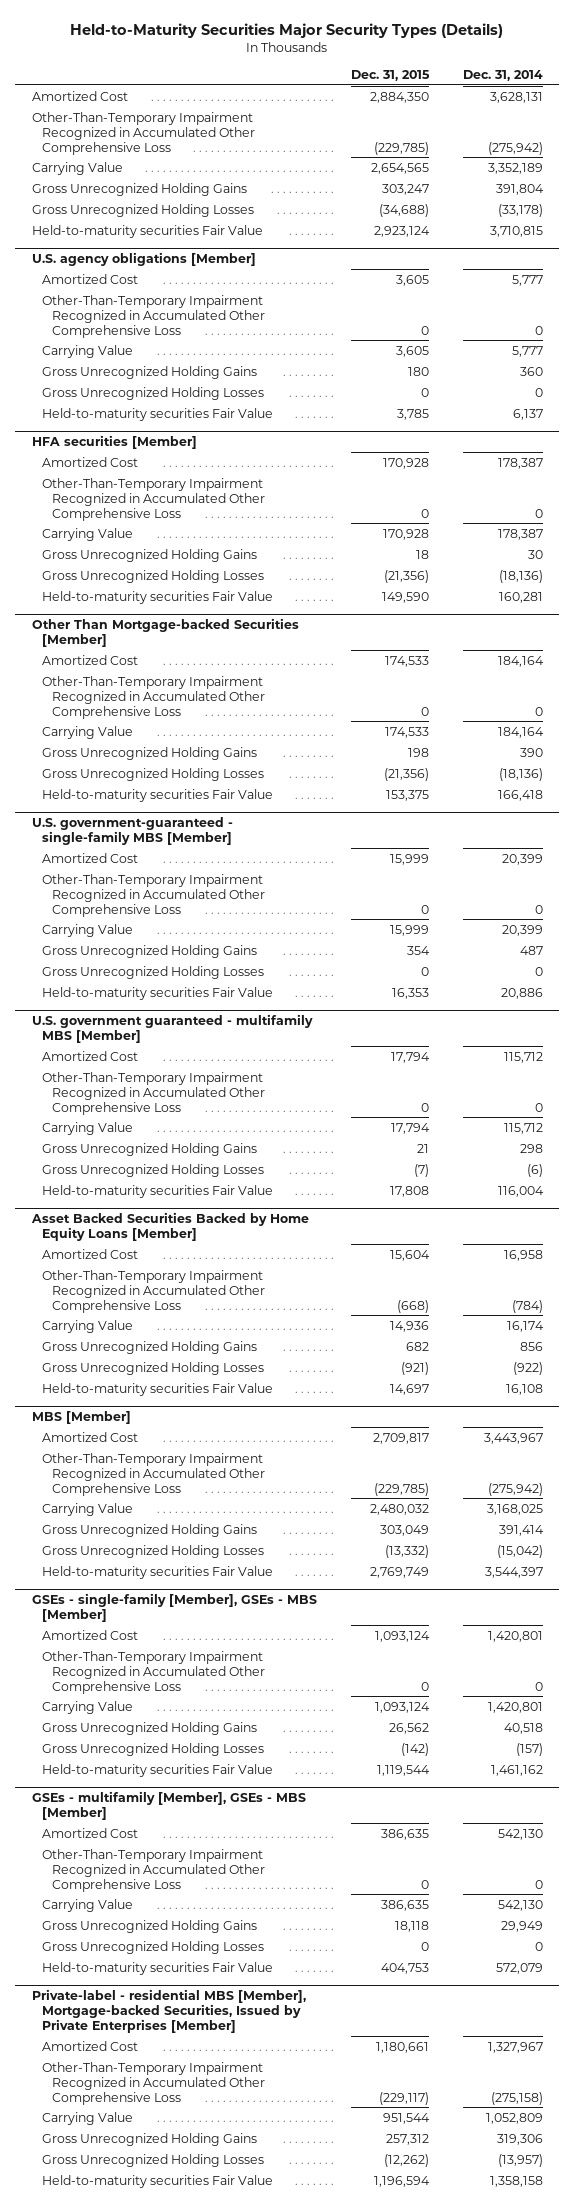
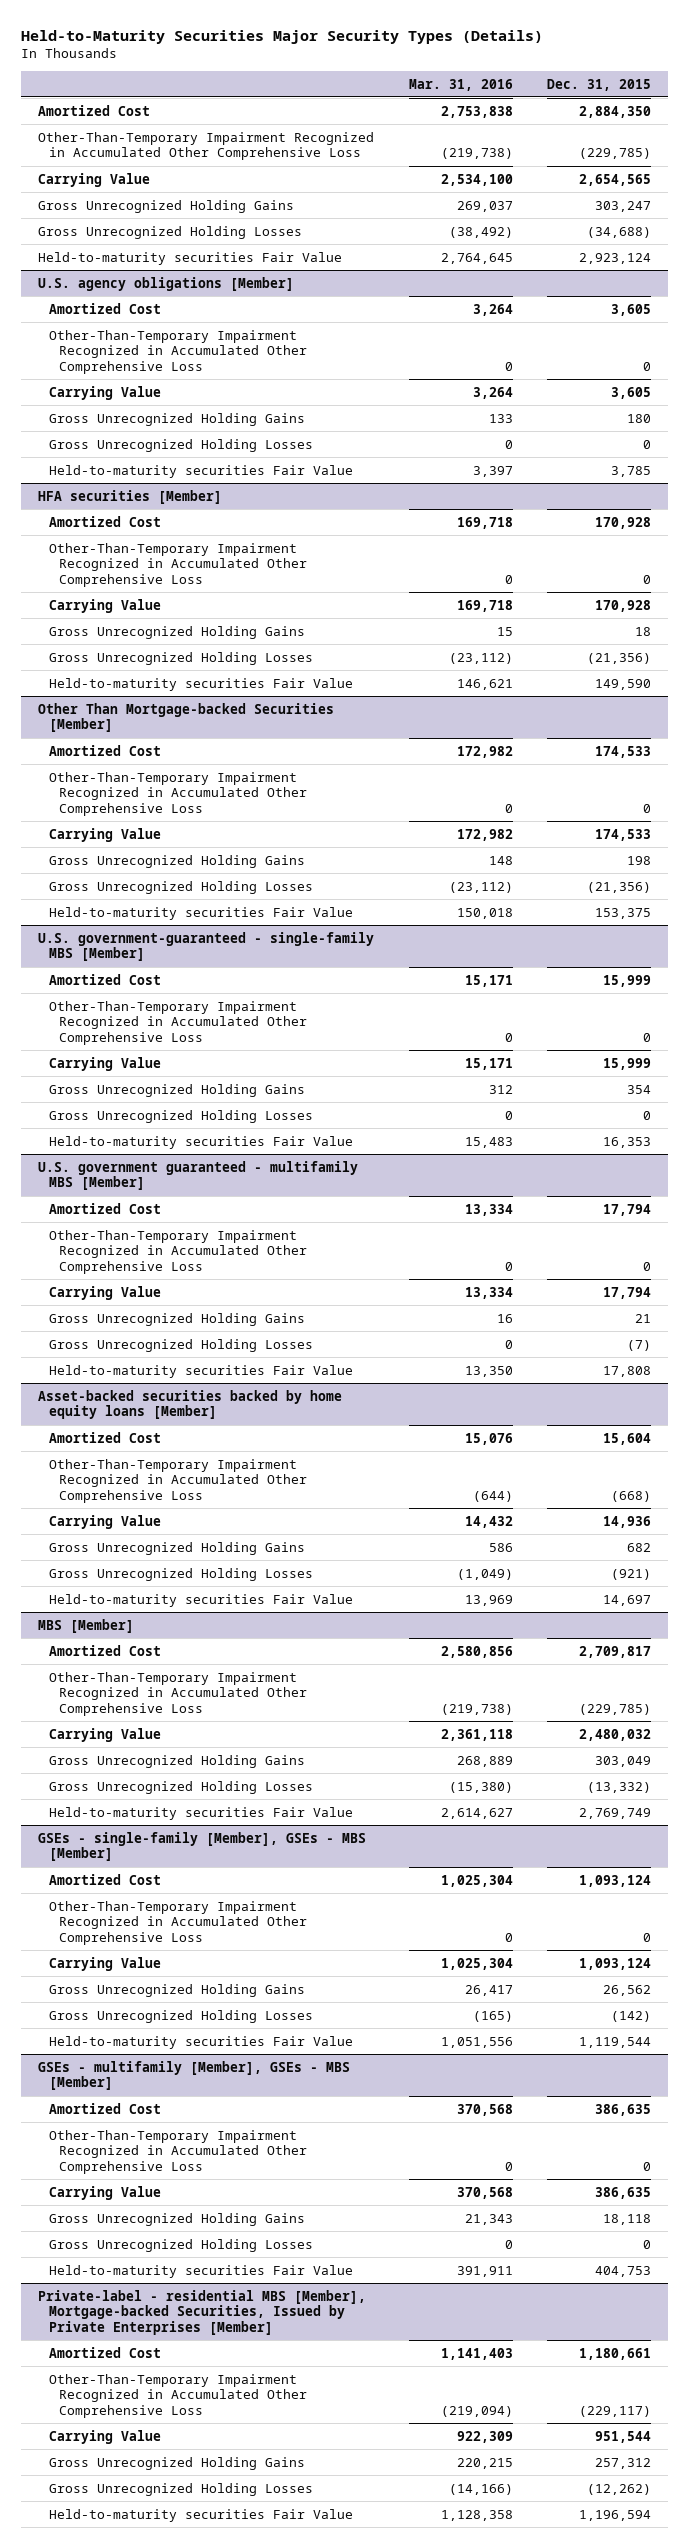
[462,70,543,82] Dec. 31, 2014 -> none
none -> [408,78,513,91] Mar. 31, 2016
[31,1212,310,1242] Asset Backed Securities Backed by Home Equity Loans [Member] -> [37,1389,342,1420] Asset-backed securities backed by home equity loans [Member]

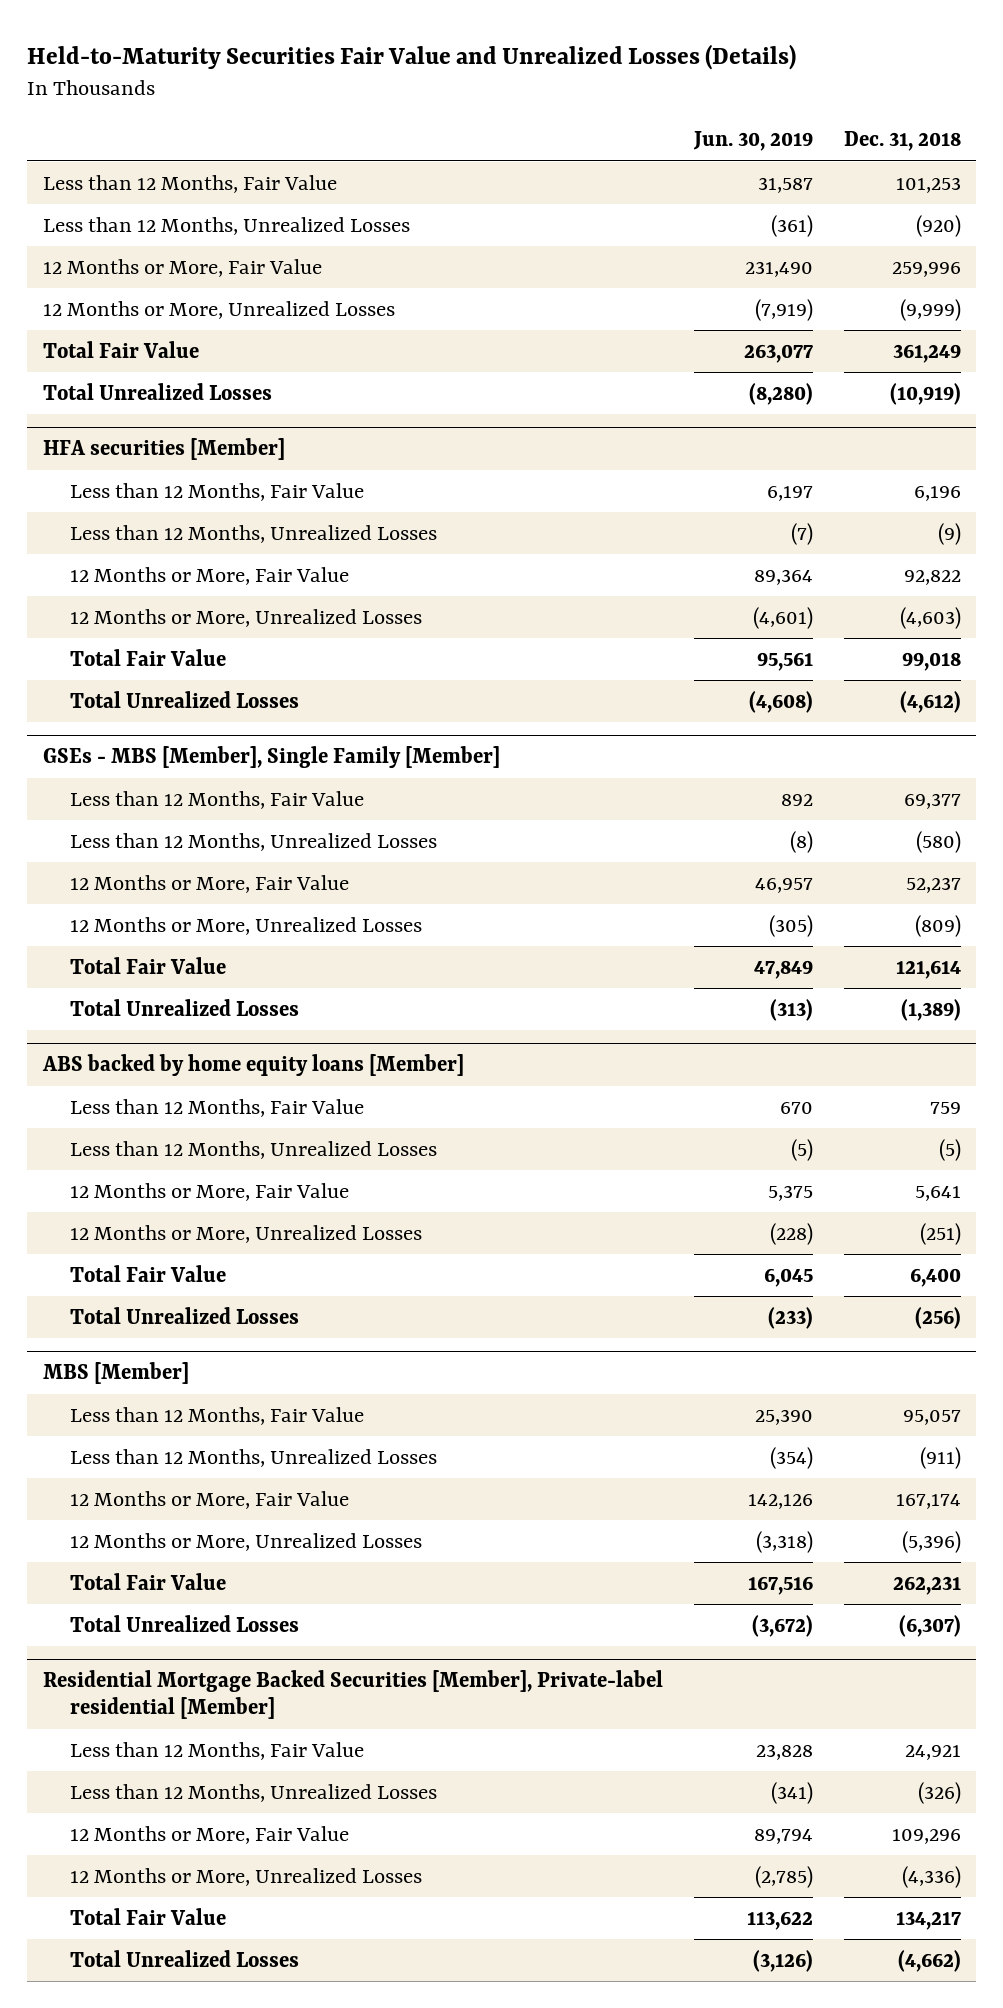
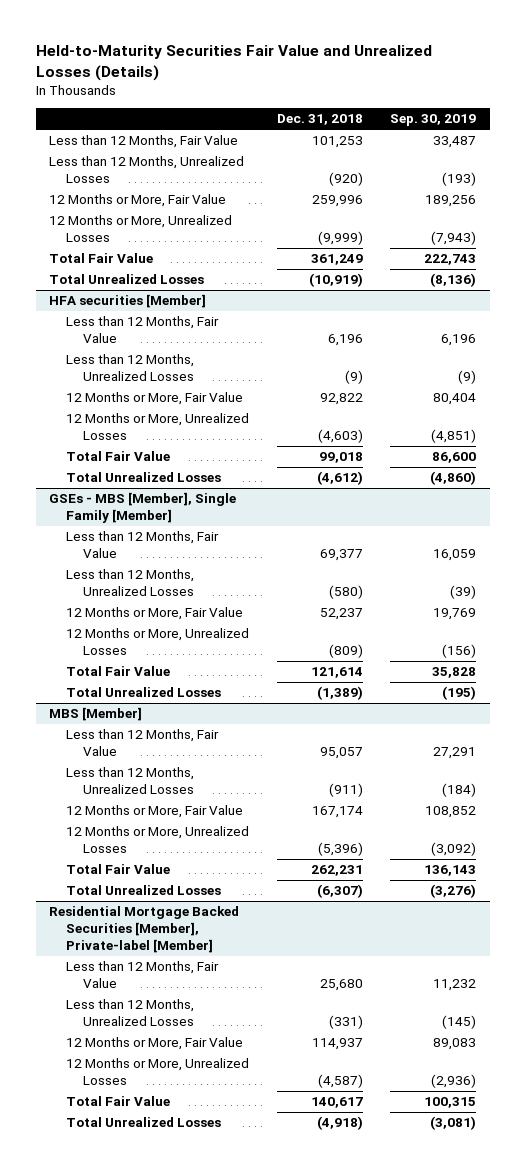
[692,131,813,152] Jun. 30, 2019 -> none
none -> [390,114,477,127] Sep. 30, 2019
[41,1054,464,1077] ABS backed by home equity loans [Member] -> none
[70,1098,365,1117] Less than 12 Months, Fair Value -> none
[70,1140,438,1159] Less than 12 Months, Unrealized Losses -> none
[70,1182,350,1201] 12 Months or More, Fair Value -> none
[70,1224,423,1243] 12 Months or More, Unrealized Losses -> none
[70,1264,227,1282] Total Fair Value -> none
[70,1306,300,1324] Total Unrealized Losses -> none
[42,1670,663,1720] Residential Mortgage Backed Securities [Member], Private-label residential [Member] -> [49,906,240,953] Residential Mortgage Backed Securities [Member], Private-label [Member]
[904,1744,961,1760] 24,921 -> [319,979,363,992] 25,680
[917,1781,961,1804] (326) -> [328,1015,363,1030] (331)
[891,1828,961,1844] 109,296 -> [311,1038,363,1051] 114,937
[901,1865,961,1888] (4,336) -> [317,1074,363,1089] (4,587)
[895,1910,961,1930] 134,217 -> [310,1097,363,1109] 140,617
[897,1949,961,1972] (4,662) -> [316,1116,363,1131] (4,918)

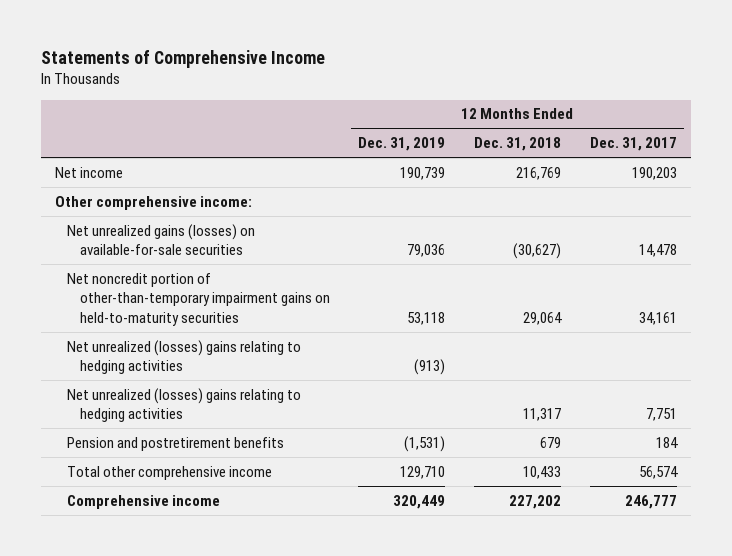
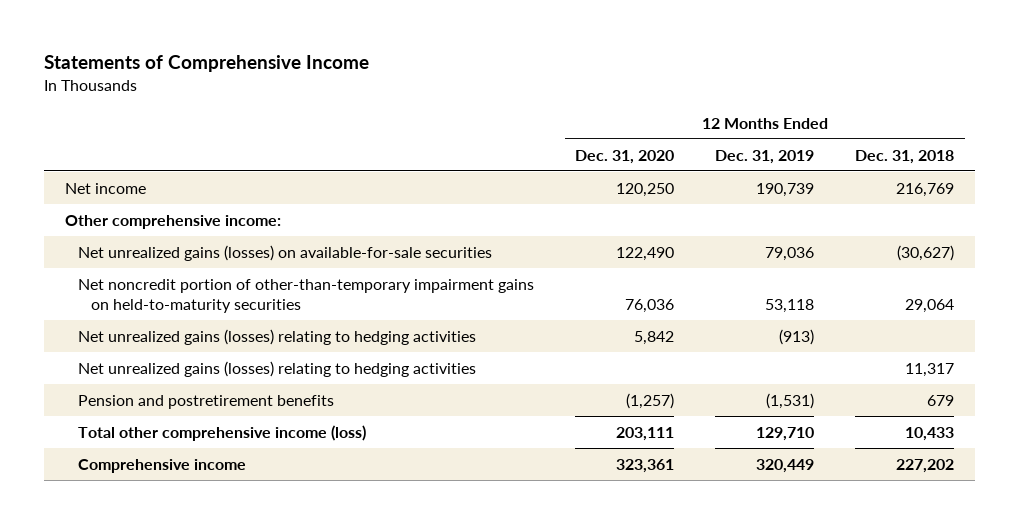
[589,137,677,152] Dec. 31, 2017 -> none
none -> [575,149,675,164] Dec. 31, 2020
[67,339,302,375] Net unrealized (losses) gains relating to hedging activities -> [77,328,476,345] Net unrealized gains (losses) relating to hedging activities
[67,387,302,423] Net unrealized (losses) gains relating to hedging activities -> [77,360,476,377] Net unrealized gains (losses) relating to hedging activities
[67,465,273,480] Total other comprehensive income -> [77,424,366,441] Total other comprehensive income (loss)

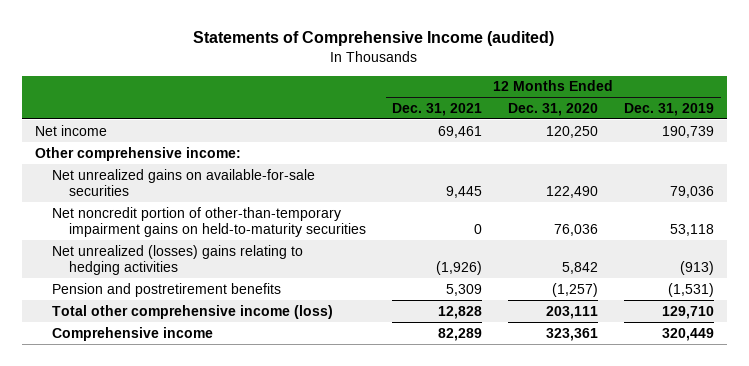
[44,55,370,73] Statements of Comprehensive Income -> [193,31,555,47] Statements of Comprehensive Income (audited)
[855,149,955,164] Dec. 31, 2018 -> none
none -> [392,102,483,116] Dec. 31, 2021
[77,244,492,261] Net unrealized gains (losses) on available-for-sale securities -> [52,168,316,196] Net unrealized gains on available-for-sale securities
[77,360,476,377] Net unrealized gains (losses) relating to hedging activities -> none
[77,328,476,345] Net unrealized gains (losses) relating to hedging activities -> [52,244,304,275] Net unrealized (losses) gains relating to hedging activities

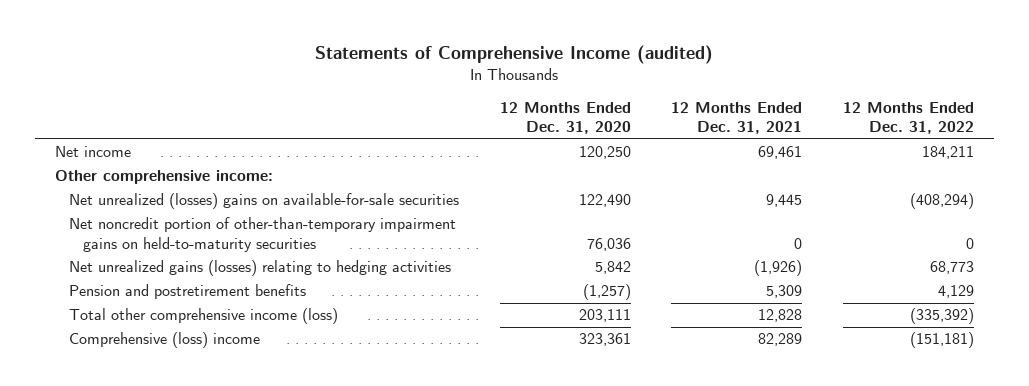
[624,102,715,116] Dec. 31, 2019 -> none
none -> [842,101,974,135] 12 Months Ended Dec. 31, 2022
[52,168,316,196] Net unrealized gains on available-for-sale securities -> [68,193,459,210] Net unrealized (losses) gains on available-for-sale securities
[52,244,304,275] Net unrealized (losses) gains relating to hedging activities -> [68,260,451,277] Net unrealized gains (losses) relating to hedging activities
[52,326,214,341] Comprehensive income -> [68,332,260,349] Comprehensive (loss) income

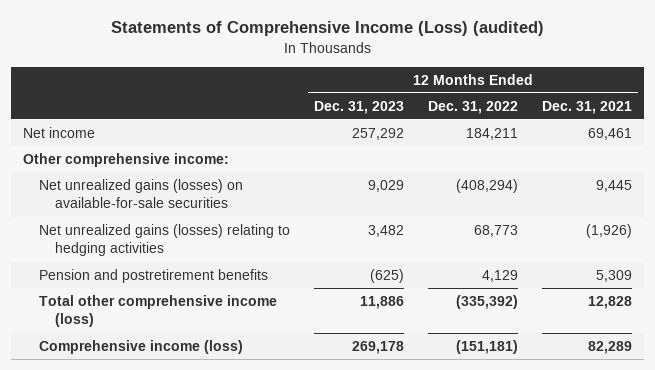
[315,44,714,64] Statements of Comprehensive Income (audited) -> [110,21,544,37] Statements of Comprehensive Income (Loss) (audited)
[499,101,631,135] 12 Months Ended Dec. 31, 2020 -> none
none -> [314,100,405,114] Dec. 31, 2023
[68,217,456,252] Net noncredit portion of other-than-temporary impairment gains on held-to-maturity securities -> none
[68,193,459,210] Net unrealized (losses) gains on available-for-sale securities -> [39,178,244,209] Net unrealized gains (losses) on available-for-sale securities
[68,332,260,349] Comprehensive (loss) income -> [39,339,244,354] Comprehensive income (loss)

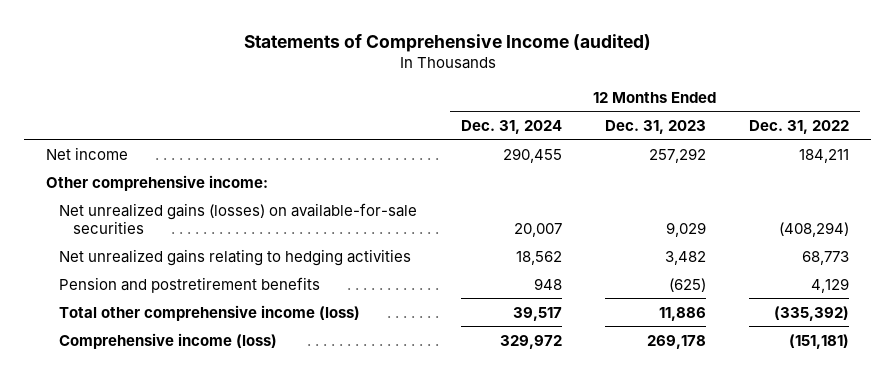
[110,21,544,37] Statements of Comprehensive Income (Loss) (audited) -> [243,33,651,52] Statements of Comprehensive Income (audited)
[541,100,632,114] Dec. 31, 2021 -> none
none -> [460,119,562,134] Dec. 31, 2024
[39,223,291,257] Net unrealized gains (losses) relating to hedging activities -> [59,248,412,266] Net unrealized gains relating to hedging activities

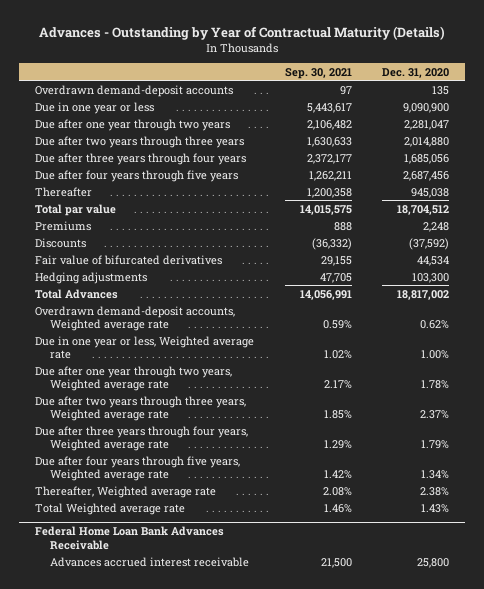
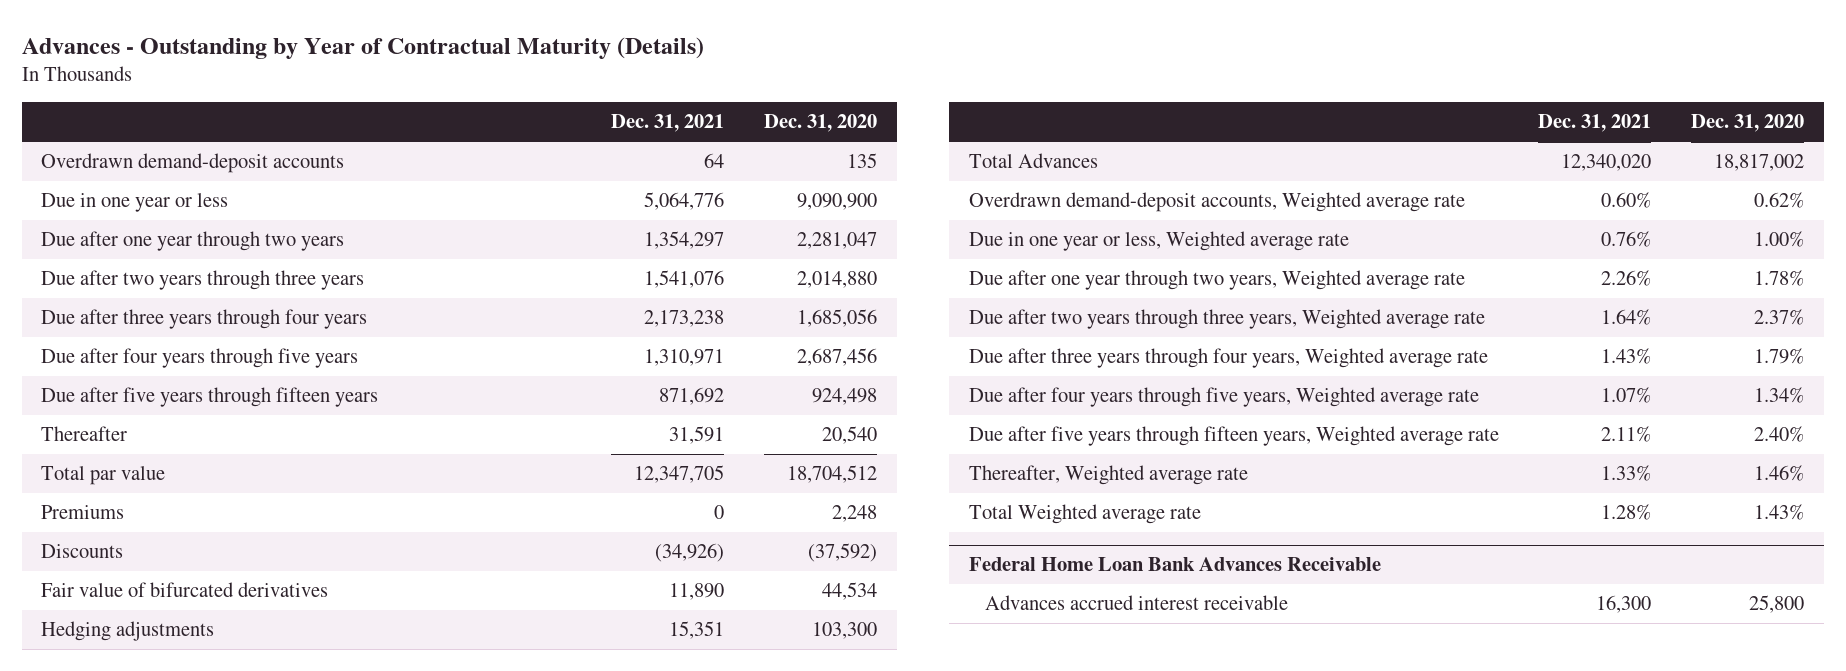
[284,67,352,79] Sep. 30, 2021 -> none
none -> [611,114,725,133] Dec. 31, 2021
none -> [41,387,379,408] Due after five years through fifteen years
[411,187,450,198] 945,038 -> [822,426,878,445] 20,540
none -> [968,426,1499,447] Due after five years through fifteen years, Weighted average rate
[420,486,450,496] 2.38% -> [1754,465,1805,482] 1.46%

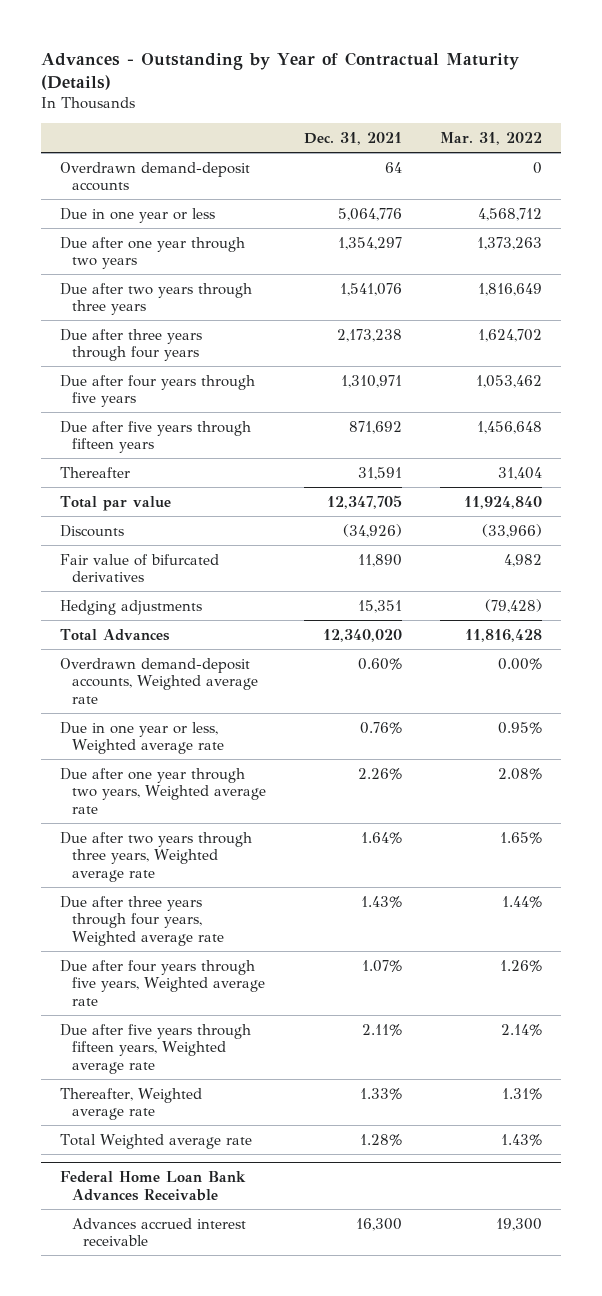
[764,114,878,133] Dec. 31, 2020 -> none
none -> [439,132,542,146] Mar. 31, 2022
[41,505,125,520] Premiums -> none

